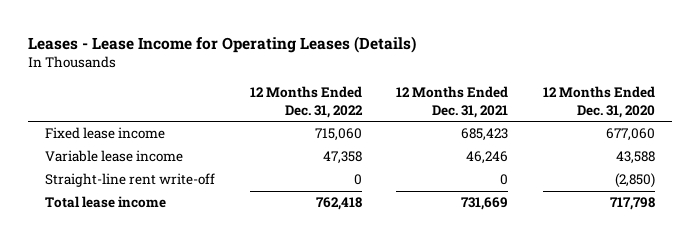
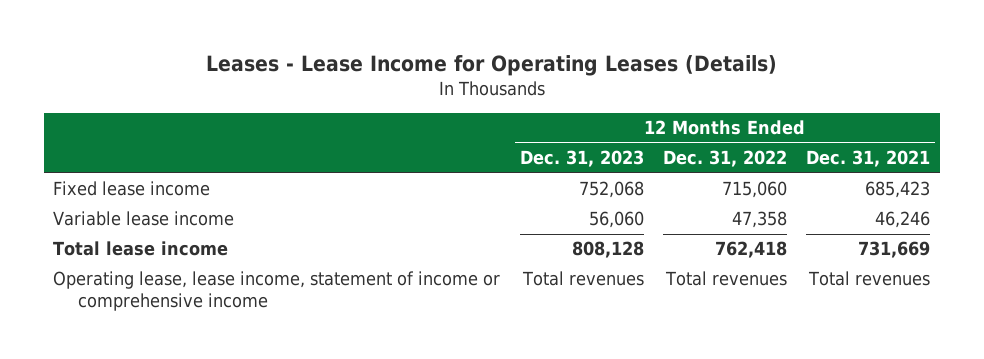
[542,85,655,118] 12 Months Ended Dec. 31, 2020 -> none
none -> [519,150,644,168] Dec. 31, 2023
[44,173,215,188] Straight-line rent write-off -> none
none -> [53,271,501,311] Operating lease, lease income, statement of income or comprehensive income

